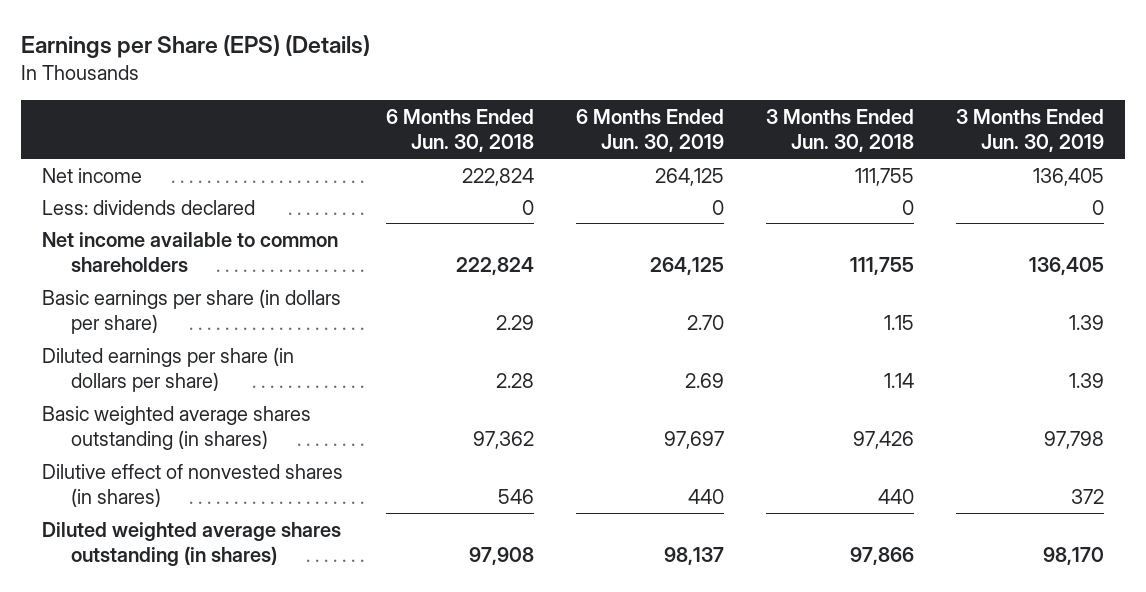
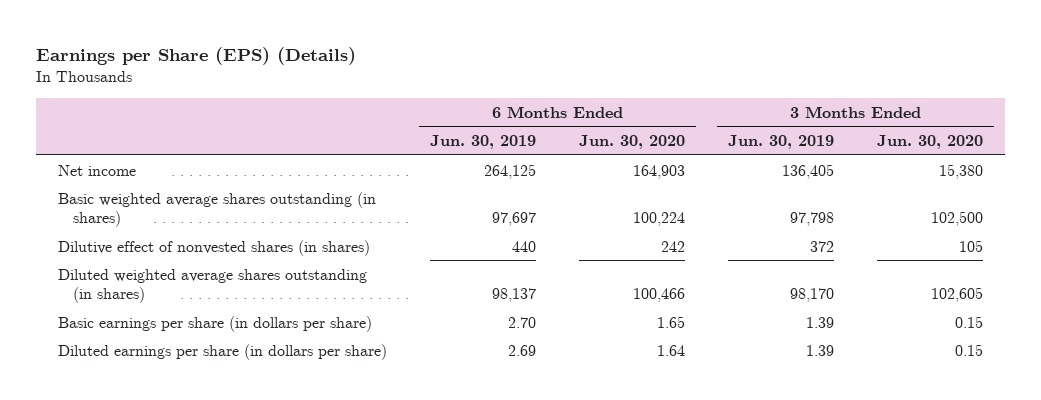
[385,108,534,153] 6 Months Ended Jun. 30, 2018 -> none
[765,108,914,153] 3 Months Ended Jun. 30, 2018 -> none
none -> [579,134,686,149] Jun. 30, 2020
none -> [877,134,984,149] Jun. 30, 2020
[42,199,256,215] Less: dividends declared -> none
[42,231,339,273] Net income available to common shareholders -> none
[42,288,342,335] Basic earnings per share (in dollars per share) -> [57,315,372,332] Basic earnings per share (in dollars per share)
[42,346,295,393] Diluted earnings per share (in dollars per share) -> [57,343,387,360] Diluted earnings per share (in dollars per share)

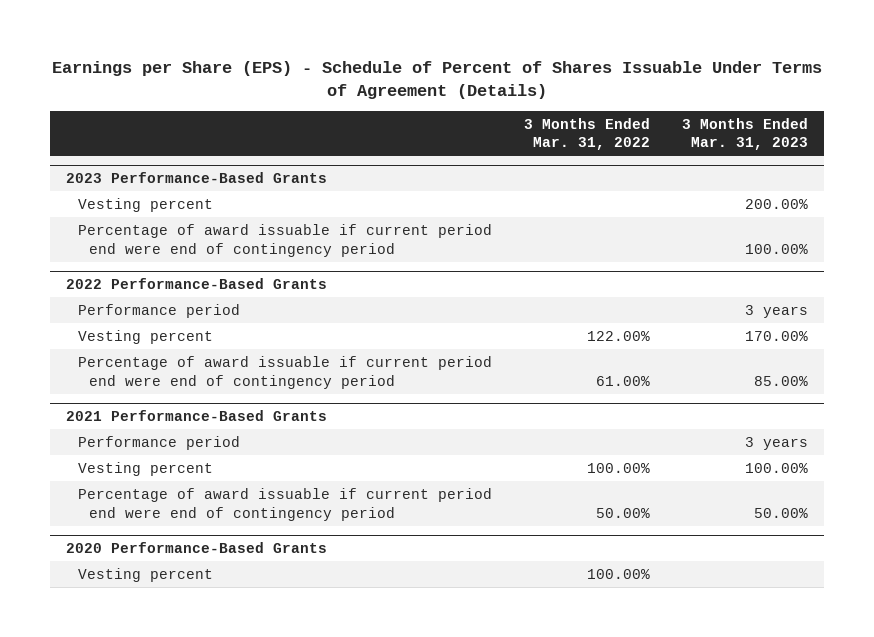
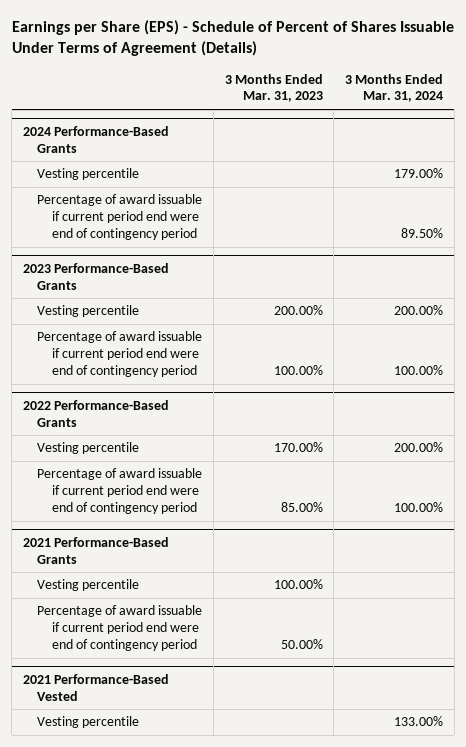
[523,117,650,151] 3 Months Ended Mar. 31, 2022 -> none
none -> [345,73,444,103] 3 Months Ended Mar. 31, 2024
none -> [23,125,170,153] 2024 Performance-Based Grants
none -> [37,168,140,181] Vesting percentile
none -> [37,194,203,240] Percentage of award issuable if current period end were end of contingency period
[77,197,213,212] Vesting percent -> [37,305,140,318] Vesting percentile
[77,303,240,318] Performance period -> none
[77,329,213,344] Vesting percent -> [37,442,140,455] Vesting percentile
[77,435,240,450] Performance period -> none
[77,461,213,476] Vesting percent -> [37,579,140,592] Vesting percentile
[66,542,328,554] 2020 Performance-Based Grants -> none
none -> [23,673,170,701] 2021 Performance-Based Vested
[77,567,213,582] Vesting percent -> [37,716,140,729] Vesting percentile

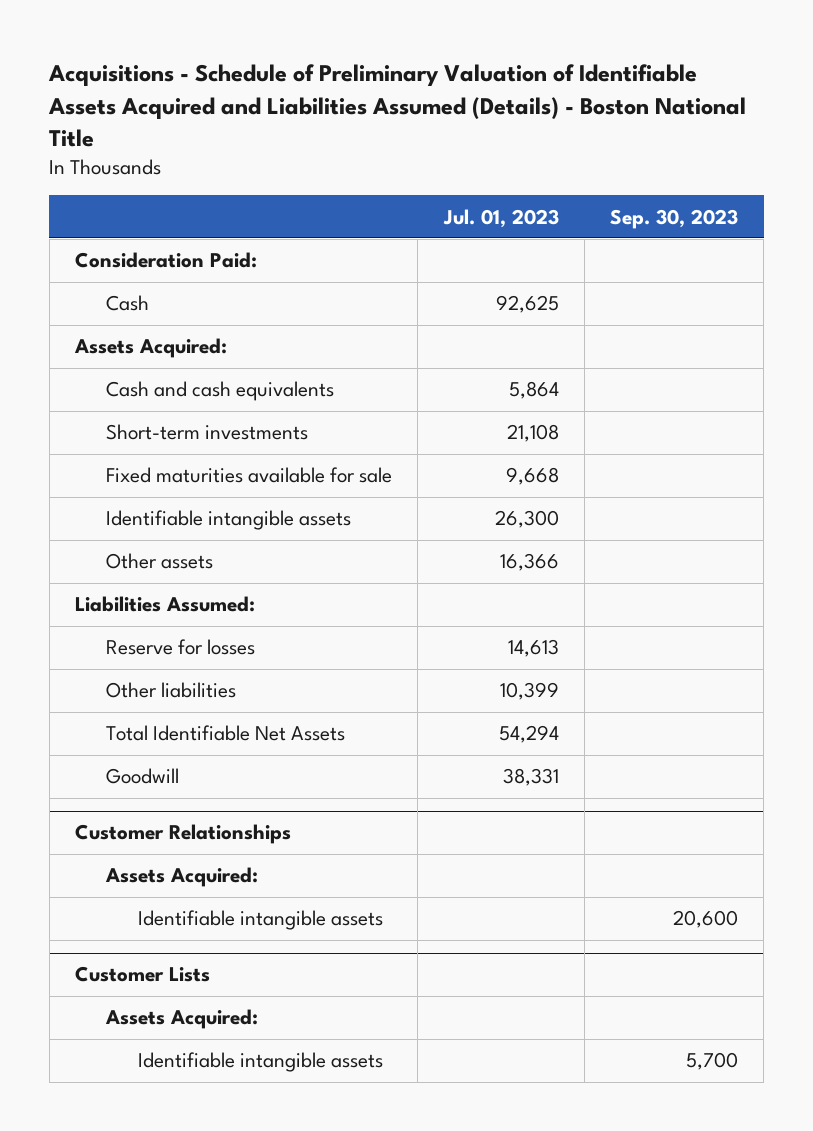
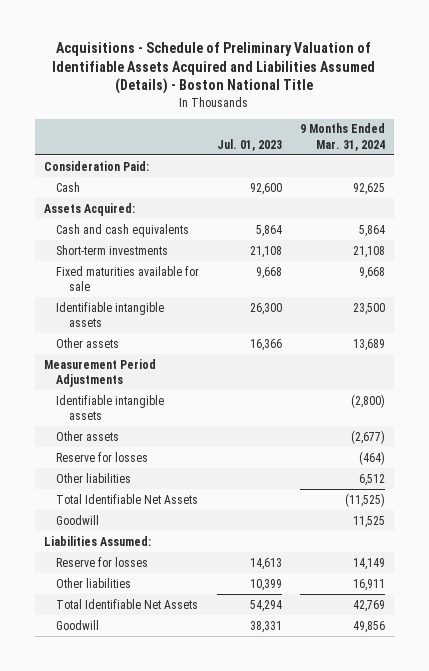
[610,208,739,229] Sep. 30, 2023 -> none
none -> [300,123,386,151] 9 Months Ended Mar. 31, 2024
[495,295,559,314] 92,625 -> [250,182,283,195] 92,600
none -> [43,358,156,387] Measurement Period Adjustments
none -> [56,394,165,420] Identifiable intangible assets
none -> [56,430,120,441] Other assets
none -> [56,451,149,462] Reserve for losses
none -> [56,472,132,483] Other liabilities
none -> [56,493,199,504] Total Identifiable Net Assets
none -> [56,514,100,525] Goodwill
[74,824,291,845] Customer Relationships -> none
[105,867,259,888] Assets Acquired: -> none
[137,910,383,931] Identifiable intangible assets -> none
[74,966,210,983] Customer Lists -> none
[105,1009,259,1030] Assets Acquired: -> none
[137,1052,383,1073] Identifiable intangible assets -> none

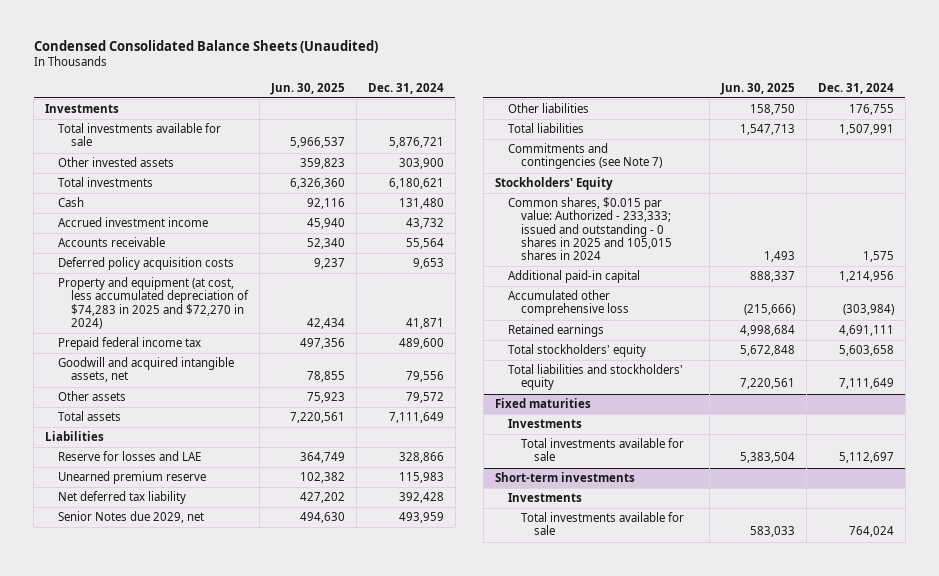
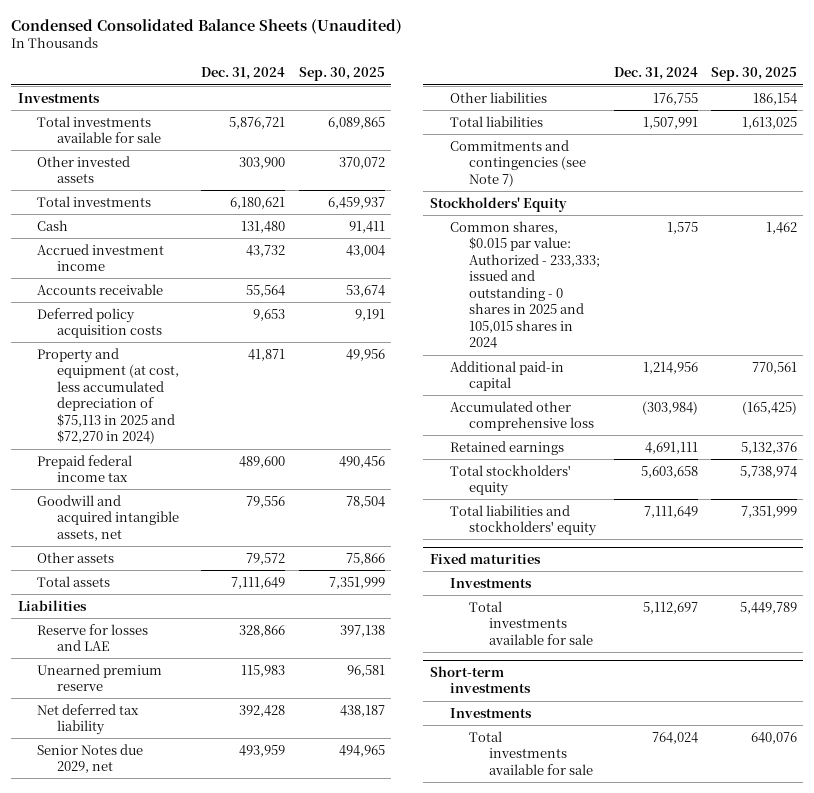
[270,82,346,95] Jun. 30, 2025 -> none
none -> [298,67,385,82] Sep. 30, 2025
[58,277,250,329] Property and equipment (at cost, less accumulated depreciation of $74,283 in 2025 and $72,270 in 2024) -> [37,347,180,445] Property and equipment (at cost, less accumulated depreciation of $75,113 in 2025 and $72,270 in 2024)

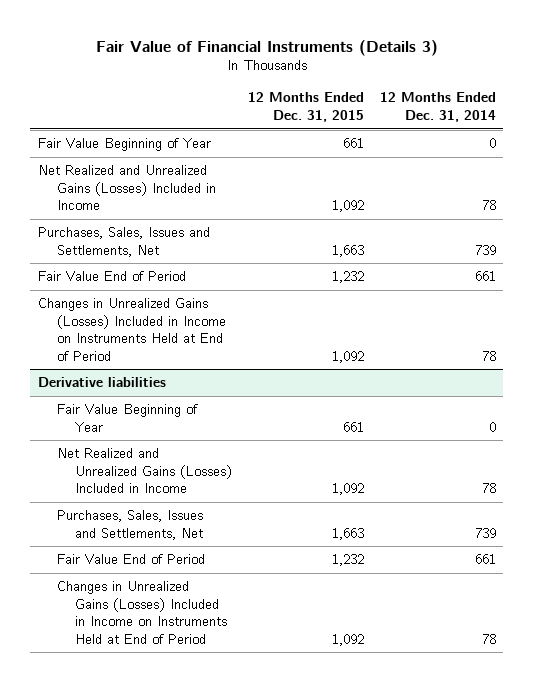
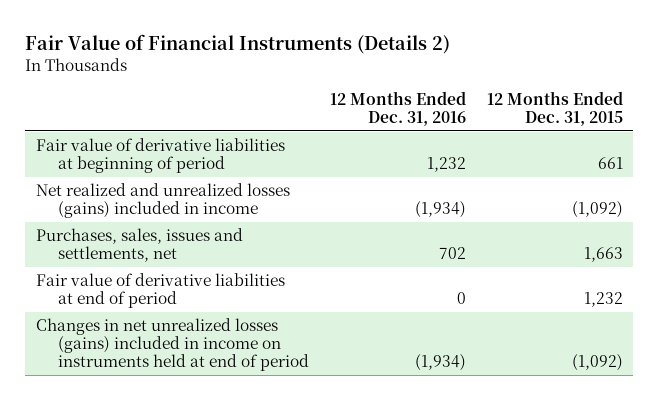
[95,39,438,56] Fair Value of Financial Instruments (Details 3) -> [25,33,451,54] Fair Value of Financial Instruments (Details 2)
[379,92,496,122] 12 Months Ended Dec. 31, 2014 -> none
none -> [329,90,466,127] 12 Months Ended Dec. 31, 2016
[37,377,166,388] Derivative liabilities -> none
[56,404,198,432] Fair Value Beginning of Year -> none
[56,448,233,494] Net Realized and Unrealized Gains (Losses) Included in Income -> none
[56,510,204,540] Purchases, Sales, Issues and Settlements, Net -> none
[56,554,205,565] Fair Value End of Period -> none
[56,581,228,644] Changes in Unrealized Gains (Losses) Included in Income on Instruments Held at End of Period -> none
[37,138,211,152] Fair Value Beginning of Year -> [35,137,285,174] Fair value of derivative liabilities at beginning of period
[37,165,216,211] Net Realized and Unrealized Gains (Losses) Included in Income -> [35,182,290,219] Net realized and unrealized losses (gains) included in income
[332,200,365,213] 1,092 -> [571,201,623,219] (1,092)
[37,227,210,257] Purchases, Sales, Issues and Settlements, Net -> [35,227,243,263] Purchases, sales, issues and settlements, net
[37,271,186,282] Fair Value End of Period -> [35,272,285,309] Fair value of derivative liabilities at end of period
[37,298,226,361] Changes in Unrealized Gains (Losses) Included in Income on Instruments Held at End of Period -> [35,317,309,372] Changes in net unrealized losses (gains) included in income on instruments held at end of period
[332,350,365,363] 1,092 -> [571,354,623,372] (1,092)

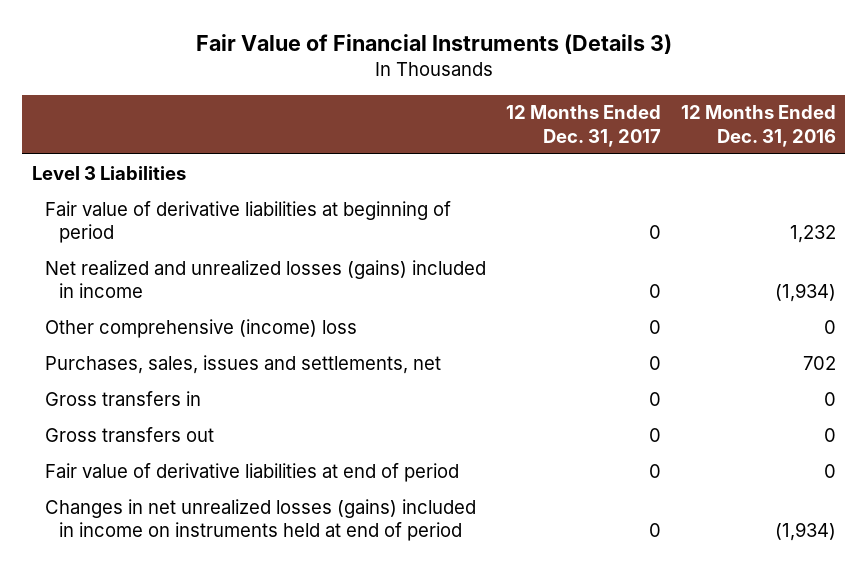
[25,33,451,54] Fair Value of Financial Instruments (Details 2) -> [195,34,672,55] Fair Value of Financial Instruments (Details 3)
[486,90,623,127] 12 Months Ended Dec. 31, 2015 -> none
none -> [506,105,662,147] 12 Months Ended Dec. 31, 2017
none -> [32,165,187,180] Level 3 Liabilities
none -> [45,318,358,338] Other comprehensive (income) loss
none -> [45,390,202,406] Gross transfers in
none -> [45,426,215,442] Gross transfers out

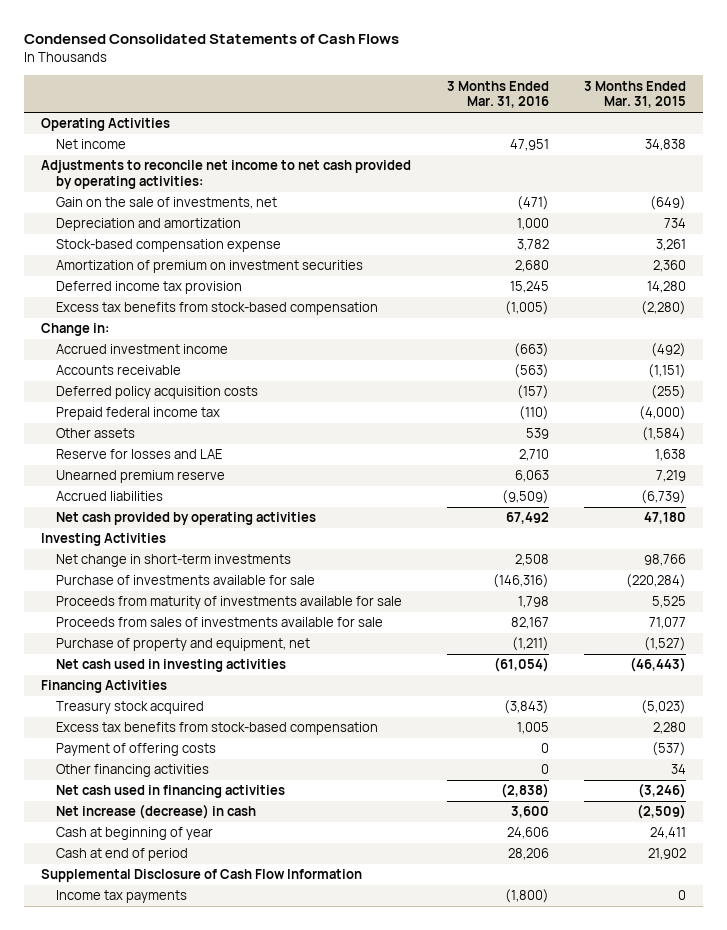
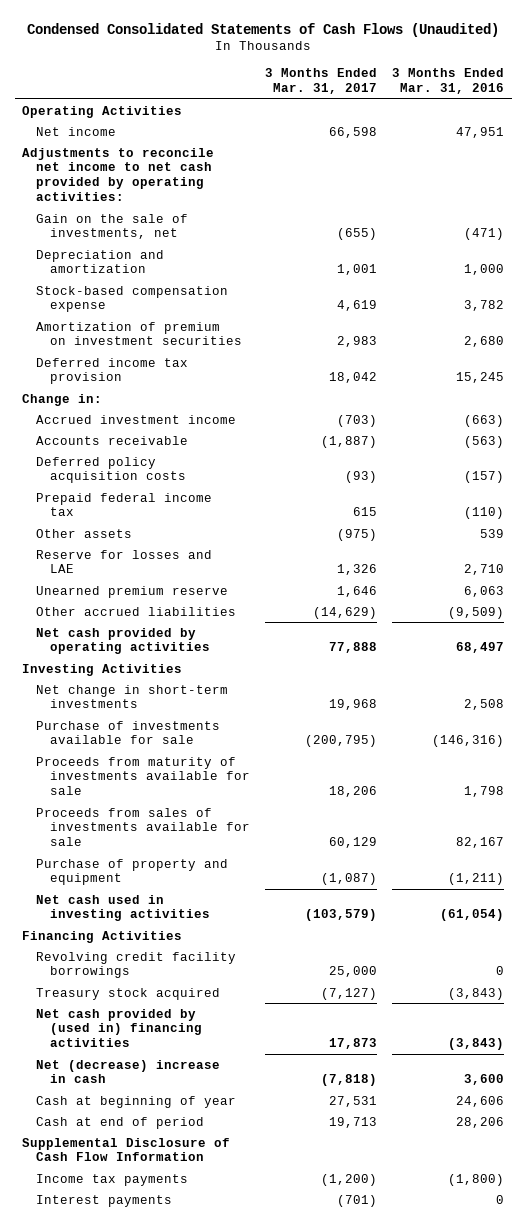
[23,34,399,45] Condensed Consolidated Statements of Cash Flows -> [27,22,500,37] Condensed Consolidated Statements of Cash Flows (Unaudited)
[583,80,686,109] 3 Months Ended Mar. 31, 2015 -> none
none -> [264,68,377,95] 3 Months Ended Mar. 31, 2017
[56,302,379,316] Excess tax benefits from stock-based compensation -> none
[56,491,164,502] Accrued liabilities -> [35,606,236,616] Other accrued liabilities
[505,512,549,525] 67,492 -> [456,642,505,654] 68,497
[56,638,311,652] Purchase of property and equipment, net -> [35,858,228,886] Purchase of property and equipment
none -> [35,951,236,979] Revolving credit facility borrowings
[56,722,379,736] Excess tax benefits from stock-based compensation -> none
[56,743,217,757] Payment of offering costs -> none
[56,764,210,778] Other financing activities -> none
[56,785,286,799] Net cash used in financing activities -> [35,1008,202,1048] Net cash provided by (used in) financing activities
[500,783,549,799] (2,838) -> [448,1038,505,1051] (3,843)
[56,804,257,820] Net increase (decrease) in cash -> [35,1059,220,1084] Net (decrease) increase in cash
none -> [35,1194,172,1207] Interest payments

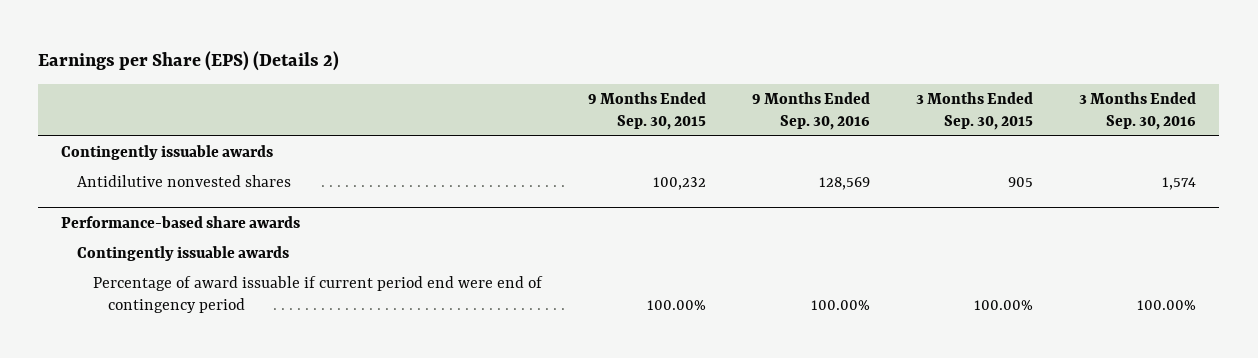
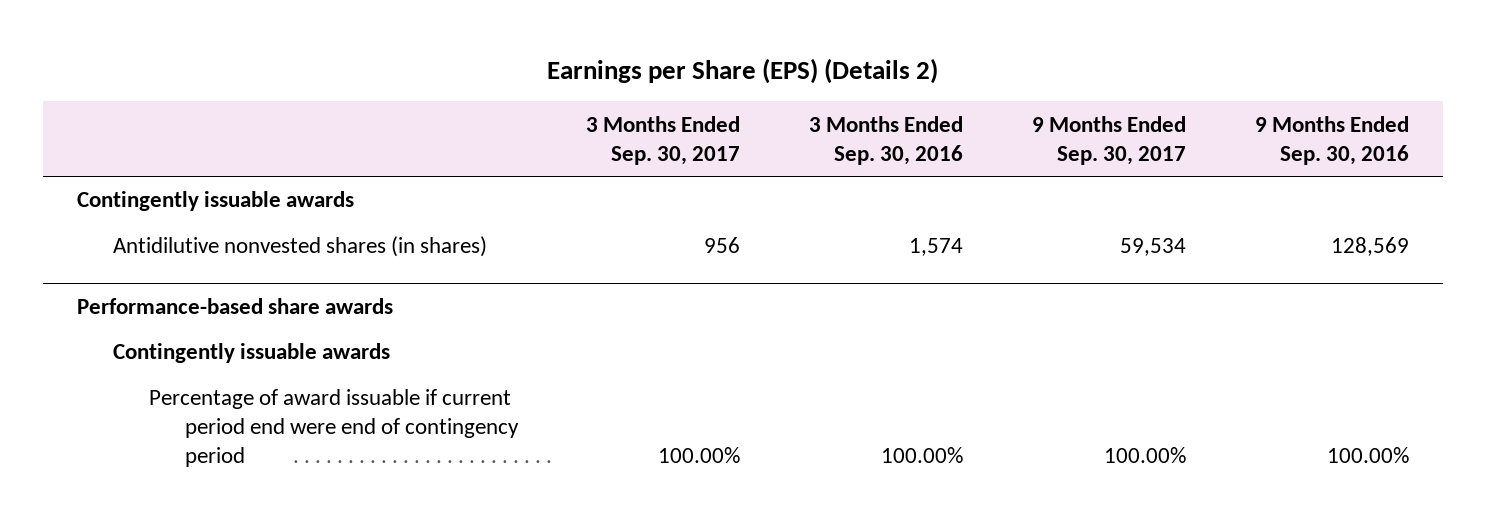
[587,92,706,131] 9 Months Ended Sep. 30, 2015 -> none
[916,92,1034,131] 3 Months Ended Sep. 30, 2015 -> none
none -> [586,115,741,165] 3 Months Ended Sep. 30, 2017
none -> [1032,115,1187,165] 9 Months Ended Sep. 30, 2017
[76,175,291,188] Antidilutive nonvested shares -> [113,236,488,258] Antidilutive nonvested shares (in shares)

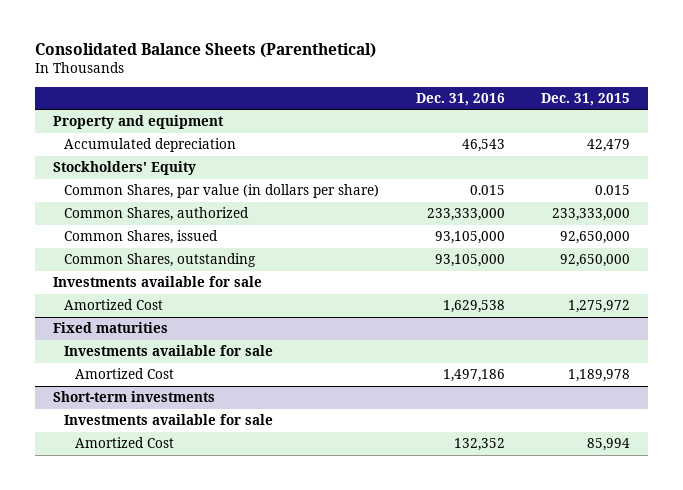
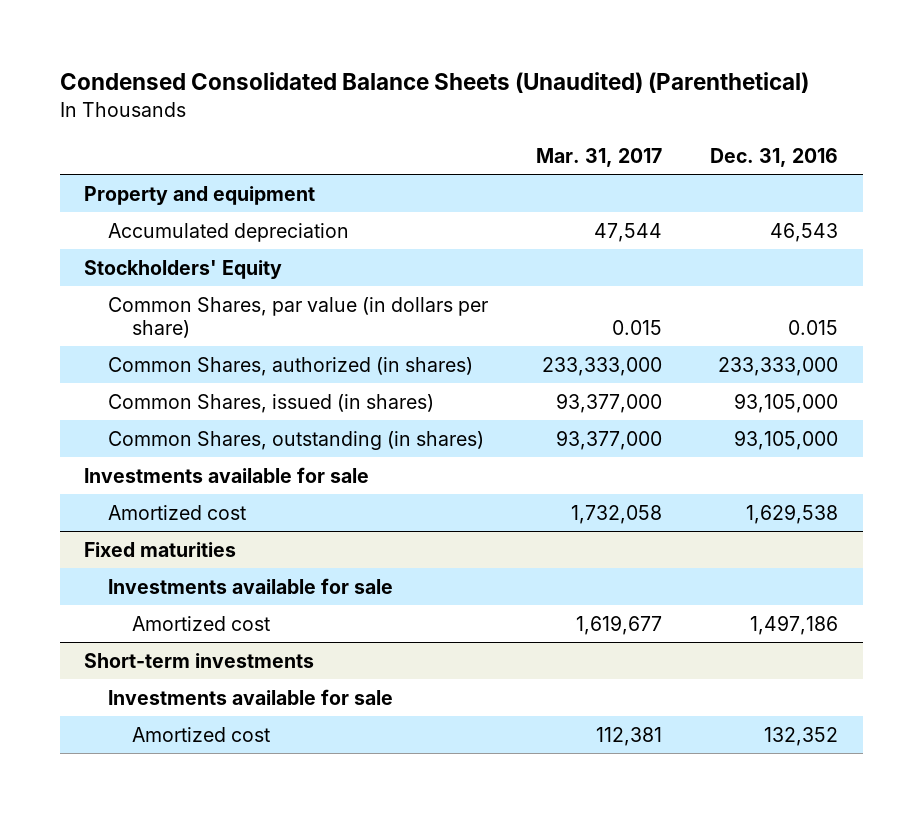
[34,43,376,59] Consolidated Balance Sheets (Parenthetical) -> [59,72,809,94] Condensed Consolidated Balance Sheets (Unaudited) (Parenthetical)
[541,92,631,106] Dec. 31, 2015 -> none
none -> [536,147,663,167] Mar. 31, 2017
[63,207,249,222] Common Shares, authorized -> [107,356,473,376] Common Shares, authorized (in shares)
[63,230,218,245] Common Shares, issued -> [107,393,434,413] Common Shares, issued (in shares)
[63,253,256,268] Common Shares, outstanding -> [107,430,484,450] Common Shares, outstanding (in shares)
[63,299,163,311] Amortized Cost -> [107,504,246,520] Amortized cost
[74,368,174,380] Amortized Cost -> [131,615,270,631] Amortized cost
[74,437,174,449] Amortized Cost -> [131,726,270,742] Amortized cost

